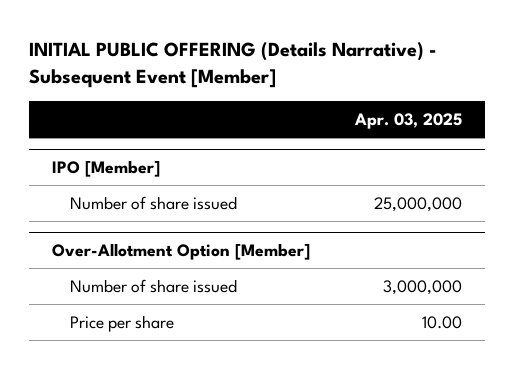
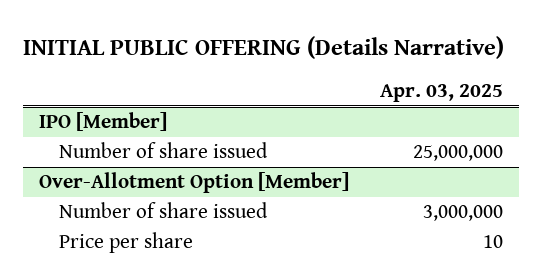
[28,42,437,89] INITIAL PUBLIC OFFERING (Details Narrative) - Subsequent Event [Member] -> [23,36,505,60] INITIAL PUBLIC OFFERING (Details Narrative)
[422,315,463,329] 10.00 -> [483,235,504,249] 10

